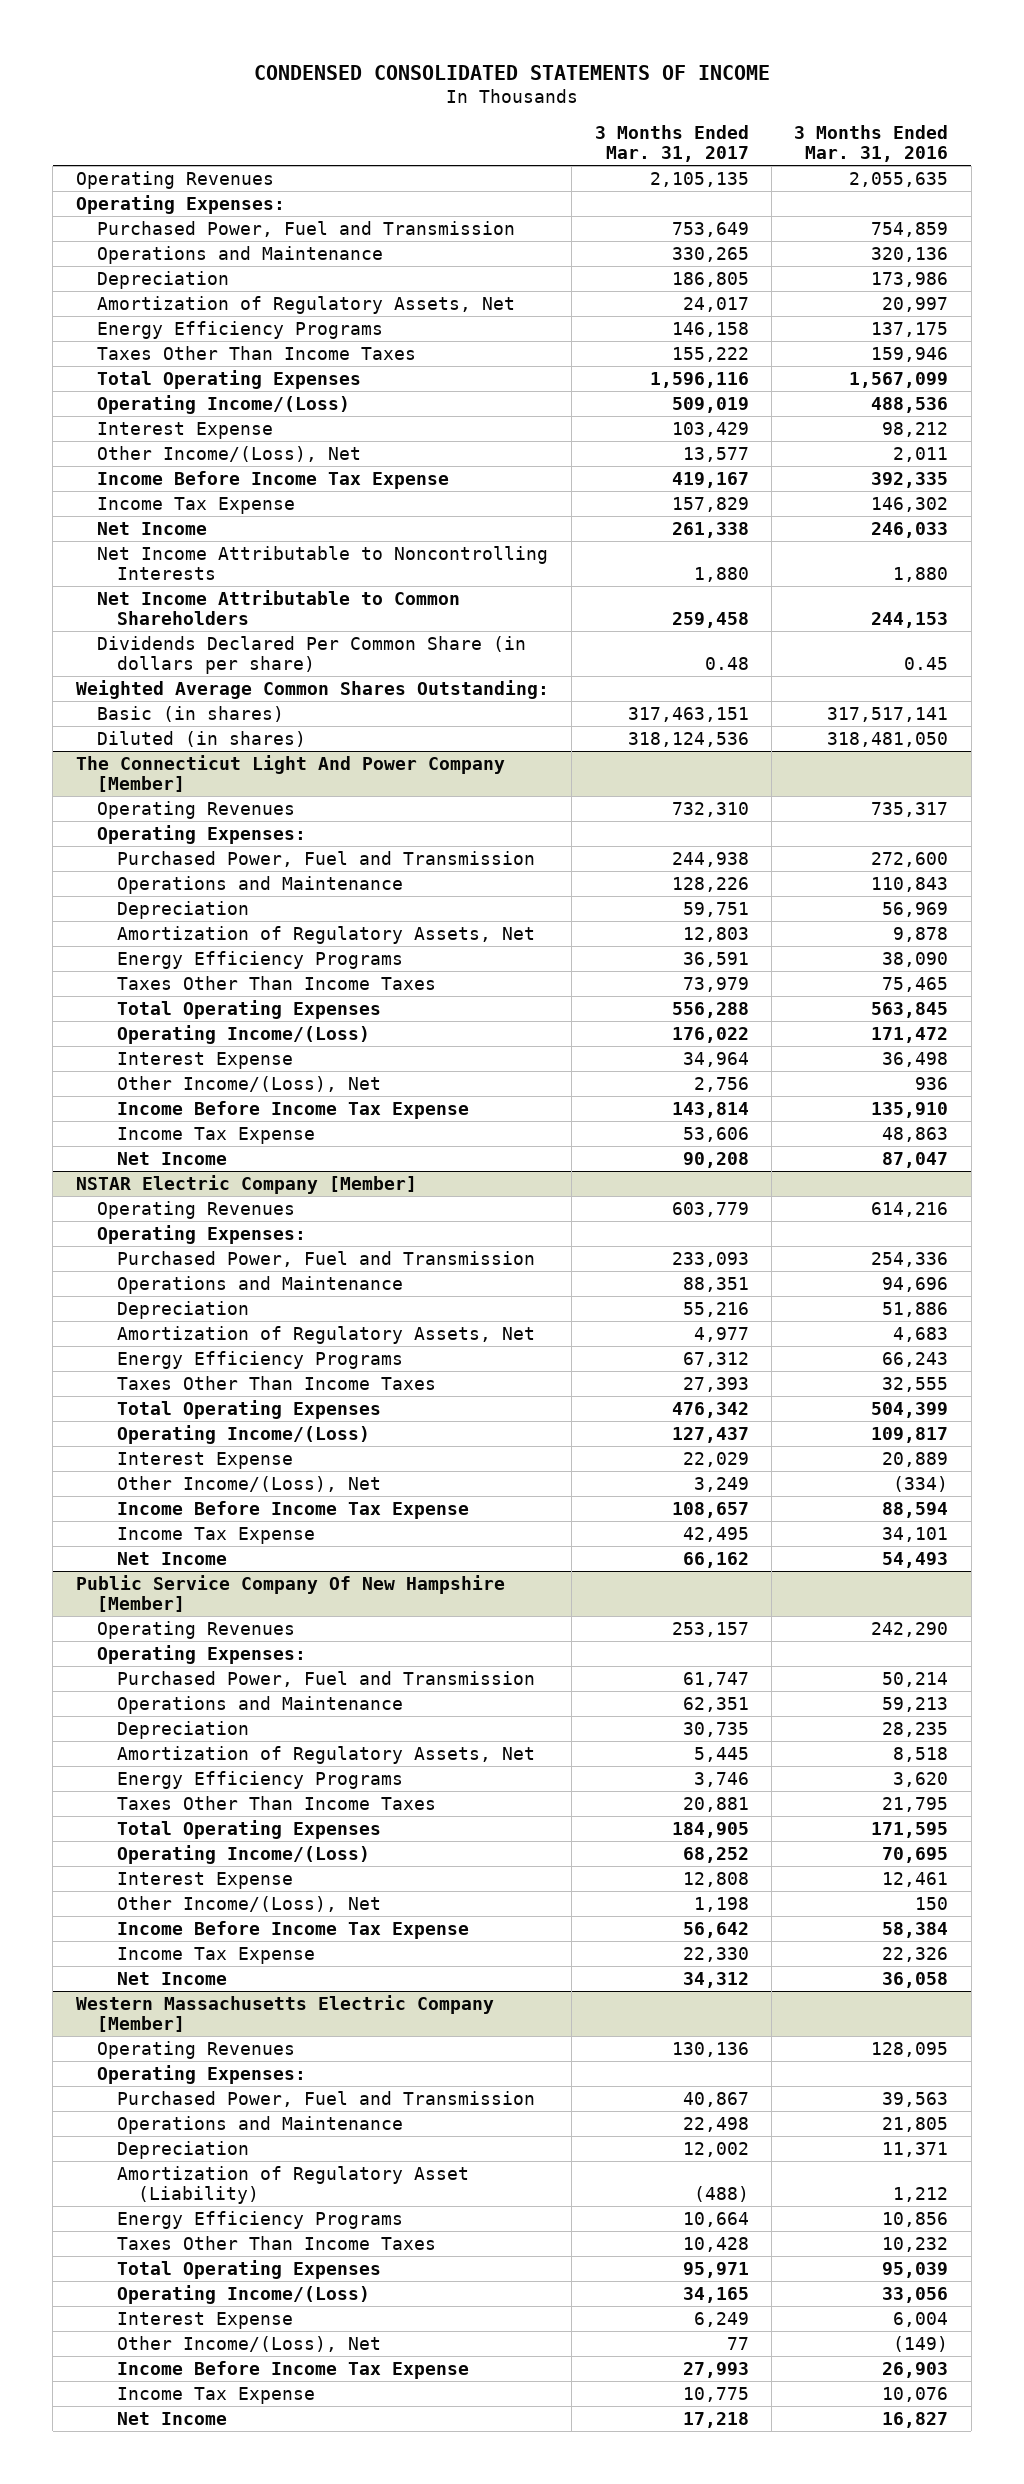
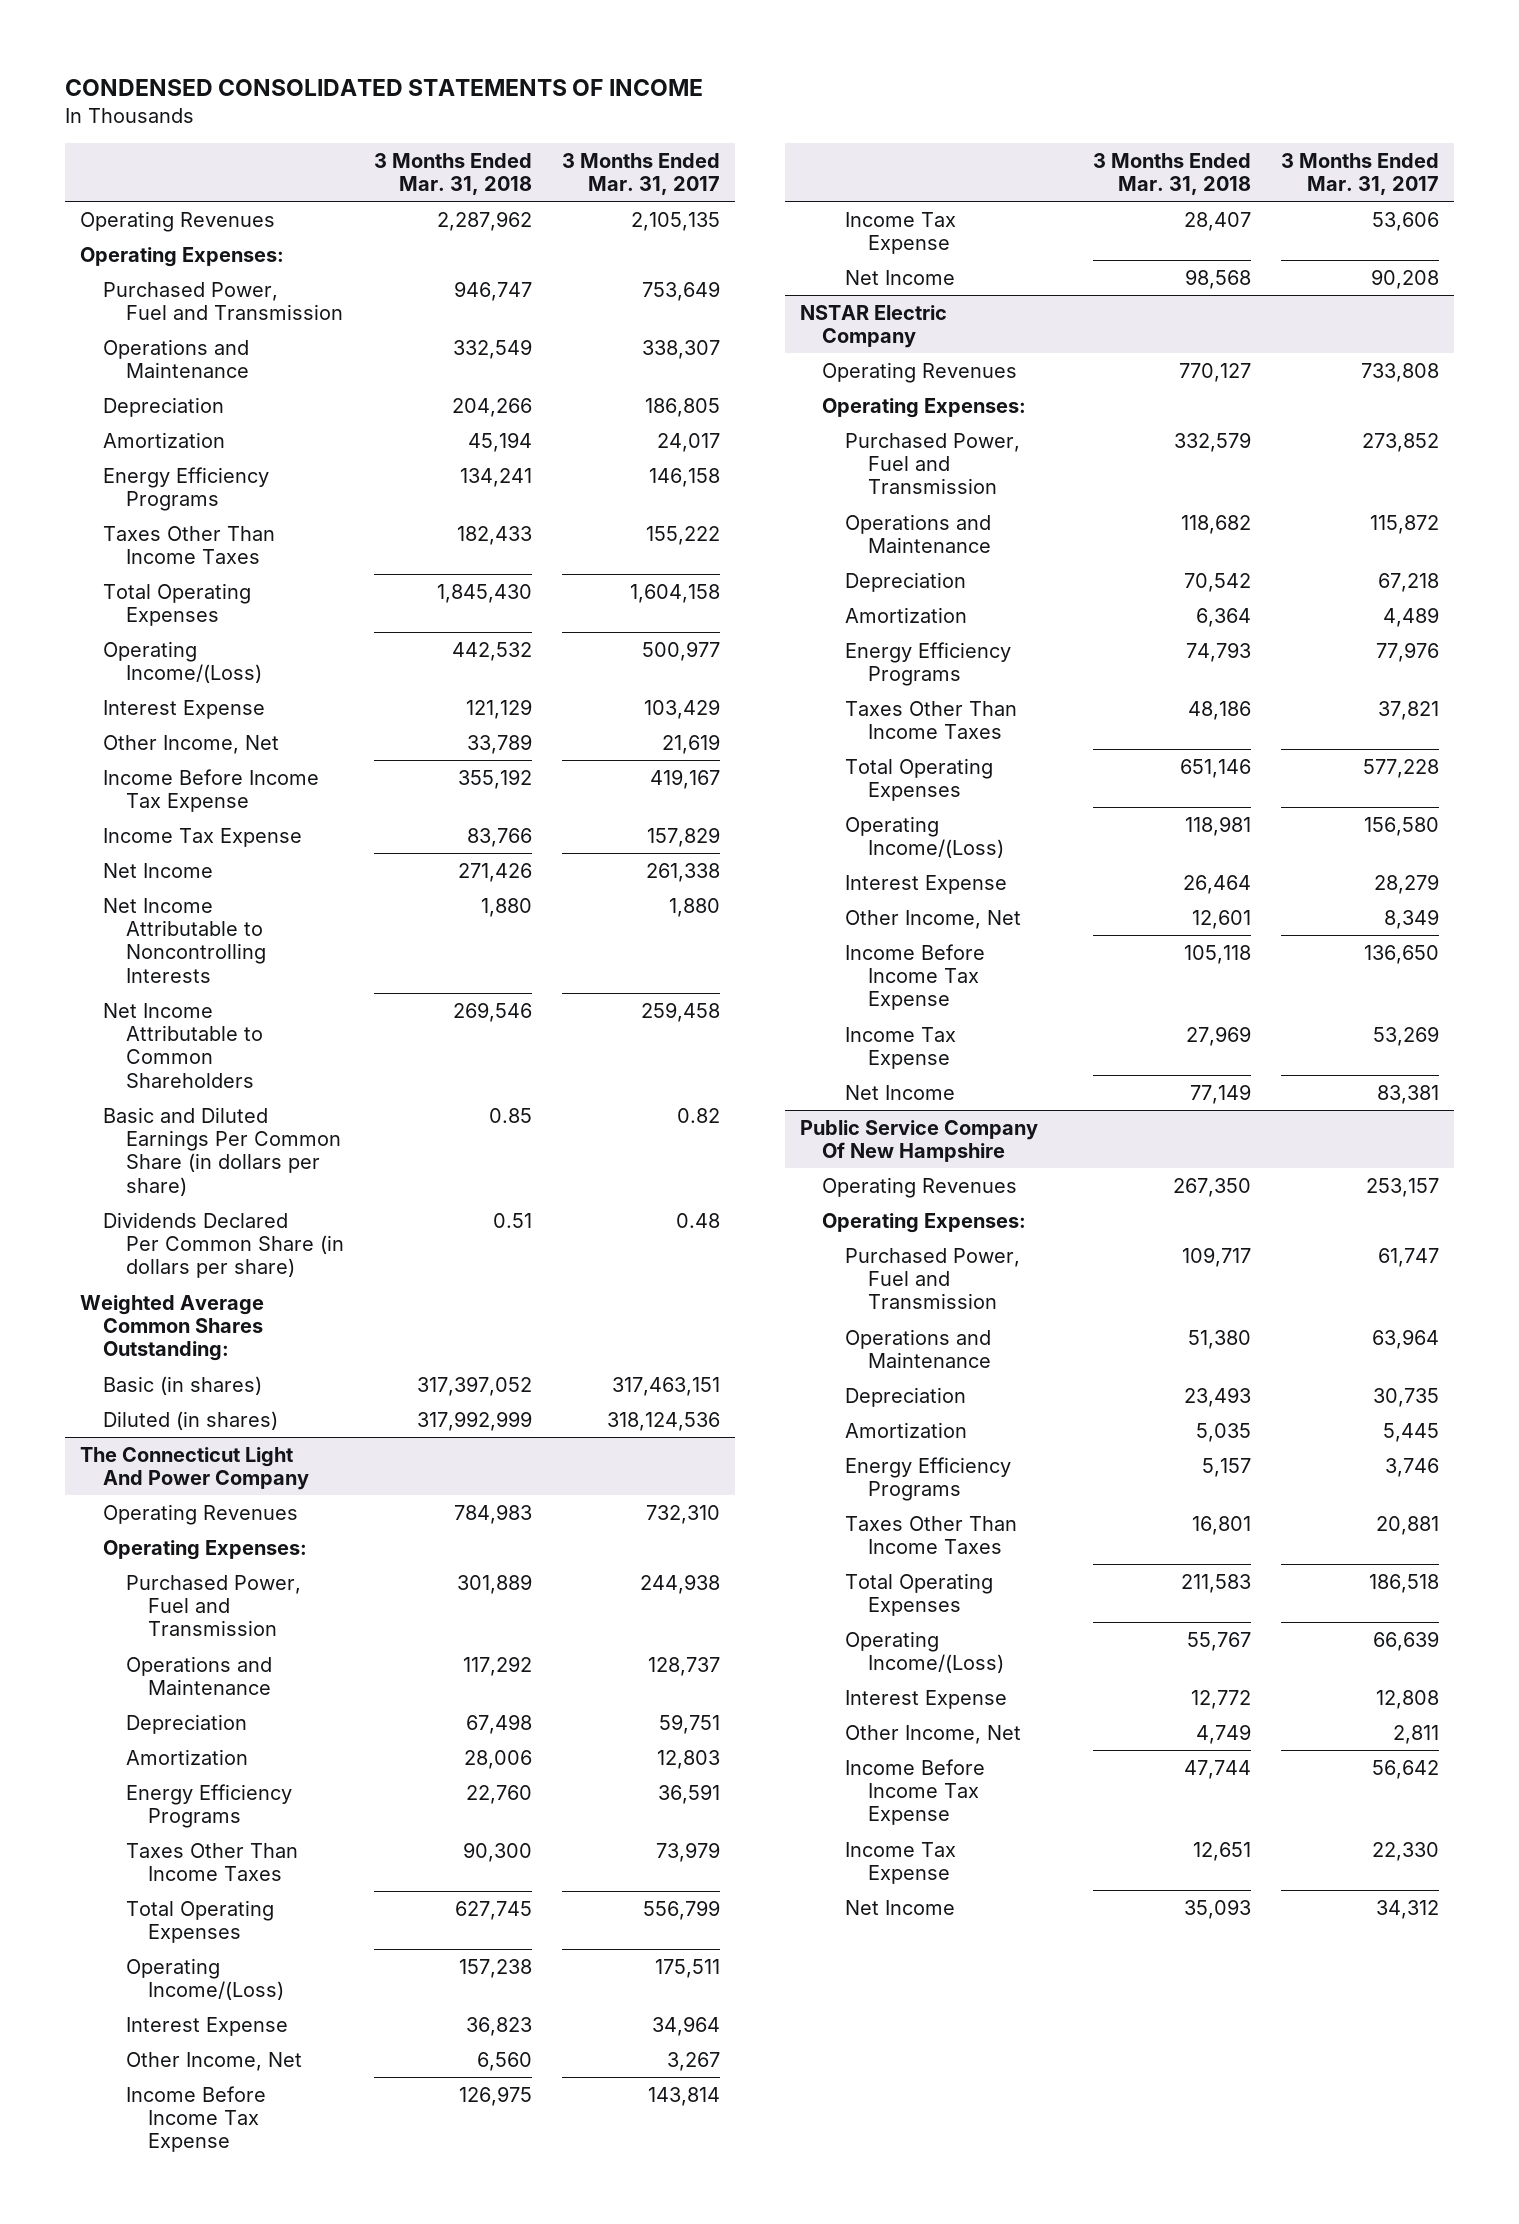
[794,125,949,162] 3 Months Ended Mar. 31, 2016 -> none
none -> [373,152,532,195] 3 Months Ended Mar. 31, 2018
[671,246,749,262] 330,265 -> [641,339,720,359] 338,307
[96,295,515,314] Amortization of Regulatory Assets, Net -> [102,431,225,448] Amortization
[649,371,749,388] 1,596,116 -> [629,583,720,603] 1,604,158
[671,396,749,413] 509,019 -> [641,640,720,661] 500,977
[96,445,361,462] Other Income/(Loss), Net -> [102,734,279,754] Other Income, Net
[682,446,749,462] 13,577 -> [661,733,720,754] 21,619
none -> [102,1106,341,1196] Basic and Diluted Earnings Per Common Share (in dollars per share)
[75,754,505,792] The Connecticut Light And Power Company [Member] -> [80,1446,309,1491] The Connecticut Light And Power Company
[671,876,749,892] 128,226 -> [647,1656,720,1676] 128,737
[117,925,536,944] Amortization of Regulatory Assets, Net -> [125,1748,248,1765] Amortization
[671,1001,749,1018] 556,288 -> [642,1899,720,1920] 556,799
[671,1026,749,1043] 176,022 -> [654,1958,720,1978] 175,511
[117,1075,382,1092] Other Income/(Loss), Net -> [125,2051,302,2071] Other Income, Net
[693,1076,749,1092] 2,756 -> [666,2051,720,2071] 3,267
[75,1174,417,1194] NSTAR Electric Company [Member] -> [799,304,947,349] NSTAR Electric Company
[671,1201,749,1217] 603,779 -> [1361,362,1440,382] 733,808
[671,1251,749,1267] 233,093 -> [1362,432,1440,452] 273,852
[682,1276,749,1292] 88,351 -> [1370,514,1440,534] 115,872
[682,1301,749,1317] 55,216 -> [1378,572,1440,592] 67,218
[117,1325,536,1344] Amortization of Regulatory Assets, Net -> [845,606,968,623] Amortization
[693,1326,749,1342] 4,977 -> [1383,606,1440,627] 4,489
[682,1351,749,1367] 67,312 -> [1376,641,1440,662] 77,976
[682,1376,749,1392] 27,393 -> [1378,700,1440,720] 37,821
[671,1401,749,1418] 476,342 -> [1363,758,1440,778] 577,228
[671,1426,749,1443] 127,437 -> [1364,816,1440,836] 156,580
[682,1451,749,1467] 22,029 -> [1374,873,1440,894] 28,279
[117,1475,382,1492] Other Income/(Loss), Net -> [845,909,1022,929] Other Income, Net
[693,1476,749,1492] 3,249 -> [1384,908,1440,929] 8,349
[671,1501,749,1518] 108,657 -> [1364,944,1440,964] 136,650
[682,1526,749,1542] 42,495 -> [1373,1025,1440,1046] 53,269
[682,1551,749,1568] 66,162 -> [1377,1084,1440,1104] 83,381
[75,1574,505,1612] Public Service Company Of New Hampshire [Member] -> [799,1119,1038,1163] Public Service Company Of New Hampshire
[682,1696,749,1712] 62,351 -> [1372,1328,1440,1349] 63,964
[117,1745,536,1764] Amortization of Regulatory Assets, Net -> [845,1421,968,1438] Amortization
[671,1821,749,1838] 184,905 -> [1369,1573,1440,1593] 186,518
[682,1846,749,1863] 68,252 -> [1373,1630,1440,1651] 66,639
[117,1895,382,1912] Other Income/(Loss), Net -> [845,1724,1022,1744] Other Income, Net
[693,1896,749,1912] 1,198 -> [1393,1724,1440,1744] 2,811
[75,1994,494,2032] Western Massachusetts Electric Company [Member] -> none
[96,2040,295,2059] Operating Revenues -> none
[96,2064,306,2084] Operating Expenses: -> none
[117,2090,536,2107] Purchased Power, Fuel and Transmission -> none
[117,2115,404,2134] Operations and Maintenance -> none
[117,2140,250,2159] Depreciation -> none
[117,2165,470,2204] Amortization of Regulatory Asset (Liability) -> none
[117,2210,404,2229] Energy Efficiency Programs -> none
[117,2235,437,2250] Taxes Other Than Income Taxes -> none
[117,2259,382,2279] Total Operating Expenses -> none
[117,2284,371,2304] Operating Income/(Loss) -> none
[117,2311,294,2329] Interest Expense -> none
[117,2335,382,2352] Other Income/(Loss), Net -> none
[117,2360,470,2379] Income Before Income Tax Expense -> none
[117,2386,316,2404] Income Tax Expense -> none
[117,2411,228,2425] Net Income -> none

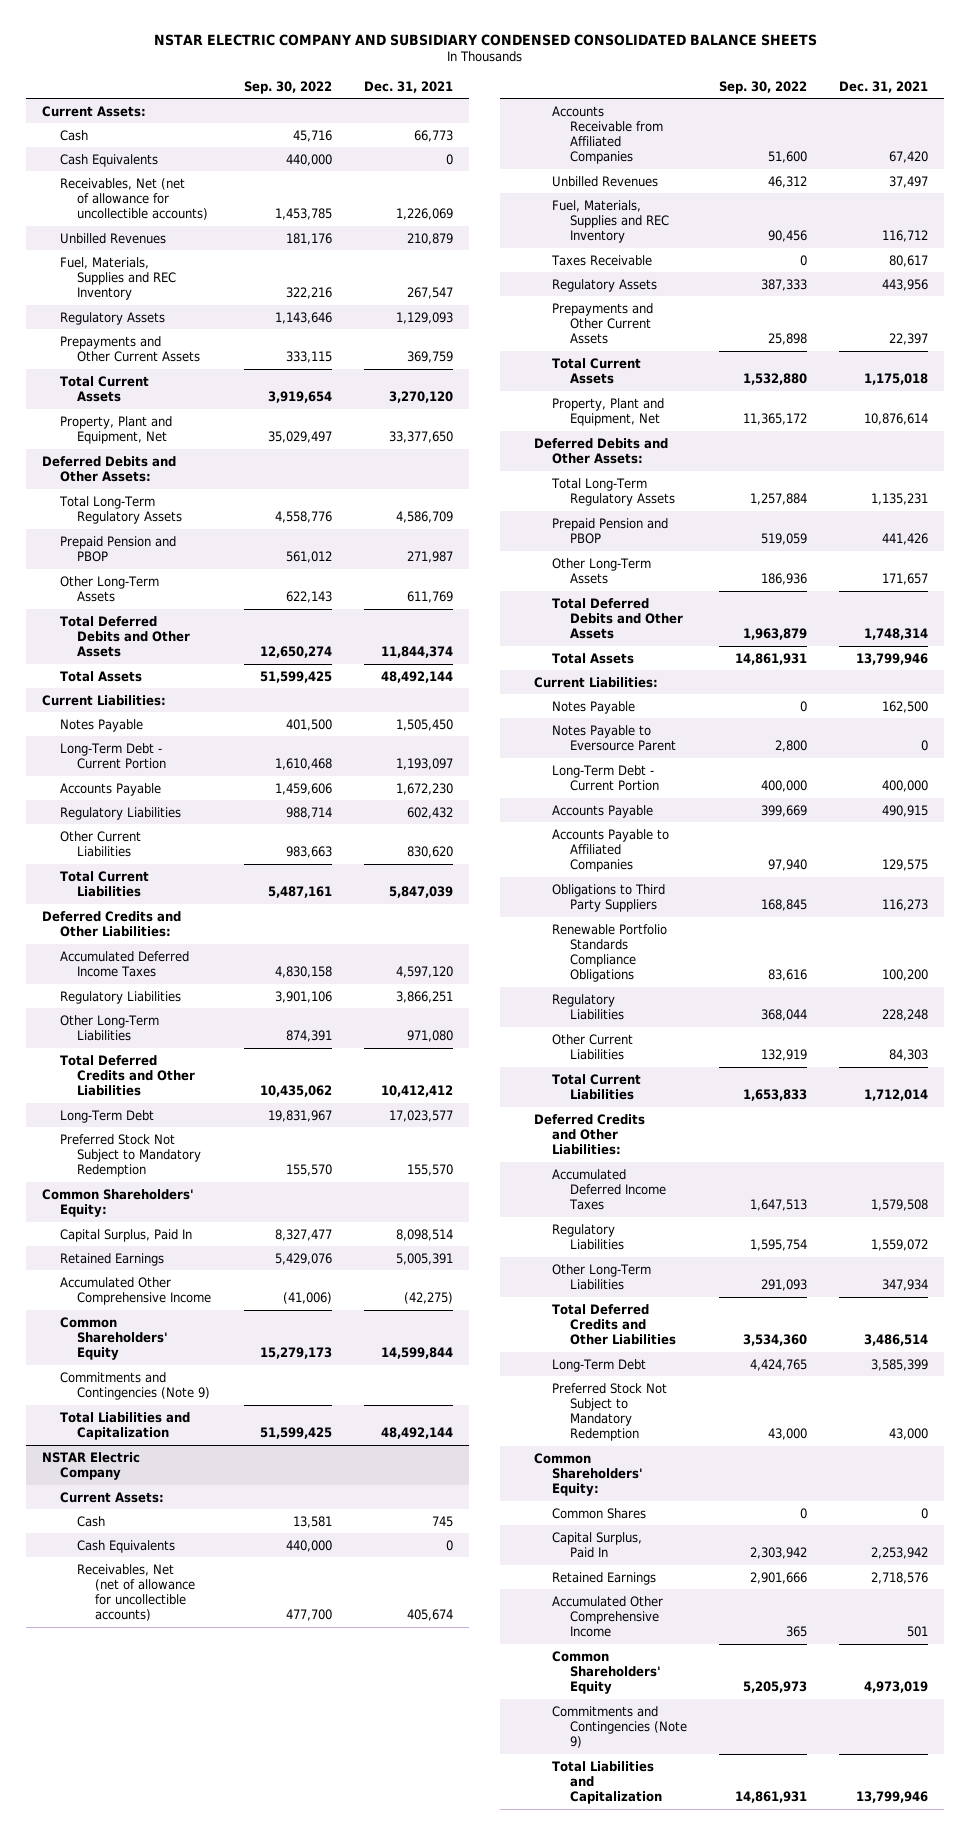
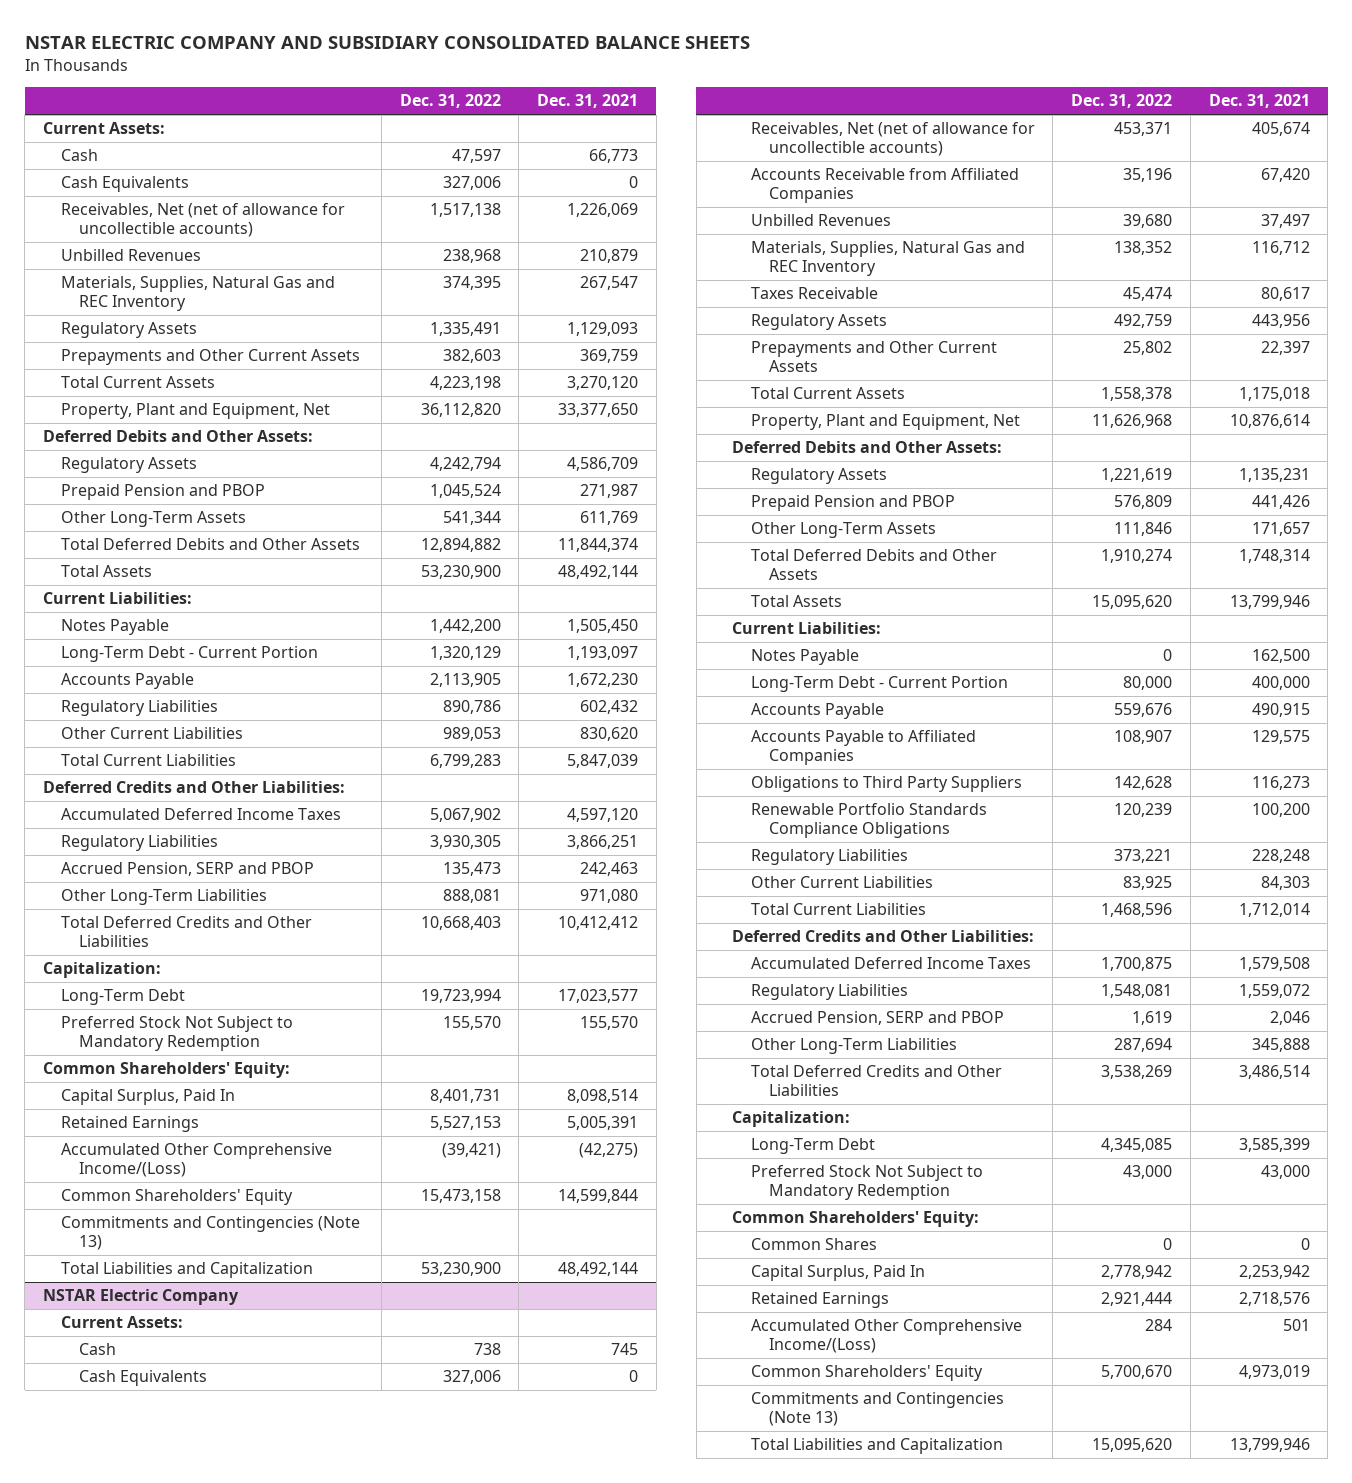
[153,33,817,46] NSTAR ELECTRIC COMPANY AND SUBSIDIARY CONDENSED CONSOLIDATED BALANCE SHEETS -> [24,36,750,50] NSTAR ELECTRIC COMPANY AND SUBSIDIARY CONSOLIDATED BALANCE SHEETS
[244,80,333,94] Sep. 30, 2022 -> none
none -> [399,94,501,109] Dec. 31, 2022
[59,256,177,300] Fuel, Materials, Supplies and REC Inventory -> [60,276,335,312] Materials, Supplies, Natural Gas and REC Inventory
[58,495,183,524] Total Long-Term Regulatory Assets -> [60,457,197,474] Regulatory Assets
none -> [60,862,314,877] Accrued Pension, SERP and PBOP
none -> [42,962,161,979] Capitalization:
[59,1276,212,1305] Accumulated Other Comprehensive Income -> [60,1143,332,1178] Accumulated Other Comprehensive Income/(Loss)
[59,1371,211,1400] Commitments and Contingencies (Note 9) -> [60,1216,360,1251] Commitments and Contingencies (Note 13)
[551,199,669,243] Fuel, Materials, Supplies and REC Inventory -> [750,241,1025,277] Materials, Supplies, Natural Gas and REC Inventory
[550,477,675,506] Total Long-Term Regulatory Assets -> [750,468,887,485] Regulatory Assets
[551,724,676,751] Notes Payable to Eversource Parent -> none
none -> [750,1011,1004,1026] Accrued Pension, SERP and PBOP
[881,1278,928,1291] 347,934 -> [1251,1038,1310,1053] 345,888
none -> [732,1111,851,1128] Capitalization:
[551,1595,663,1637] Accumulated Other Comprehensive Income -> [750,1319,1022,1354] Accumulated Other Comprehensive Income/(Loss)
[551,1705,687,1748] Commitments and Contingencies (Note 9) -> [750,1392,1004,1427] Commitments and Contingencies (Note 13)

